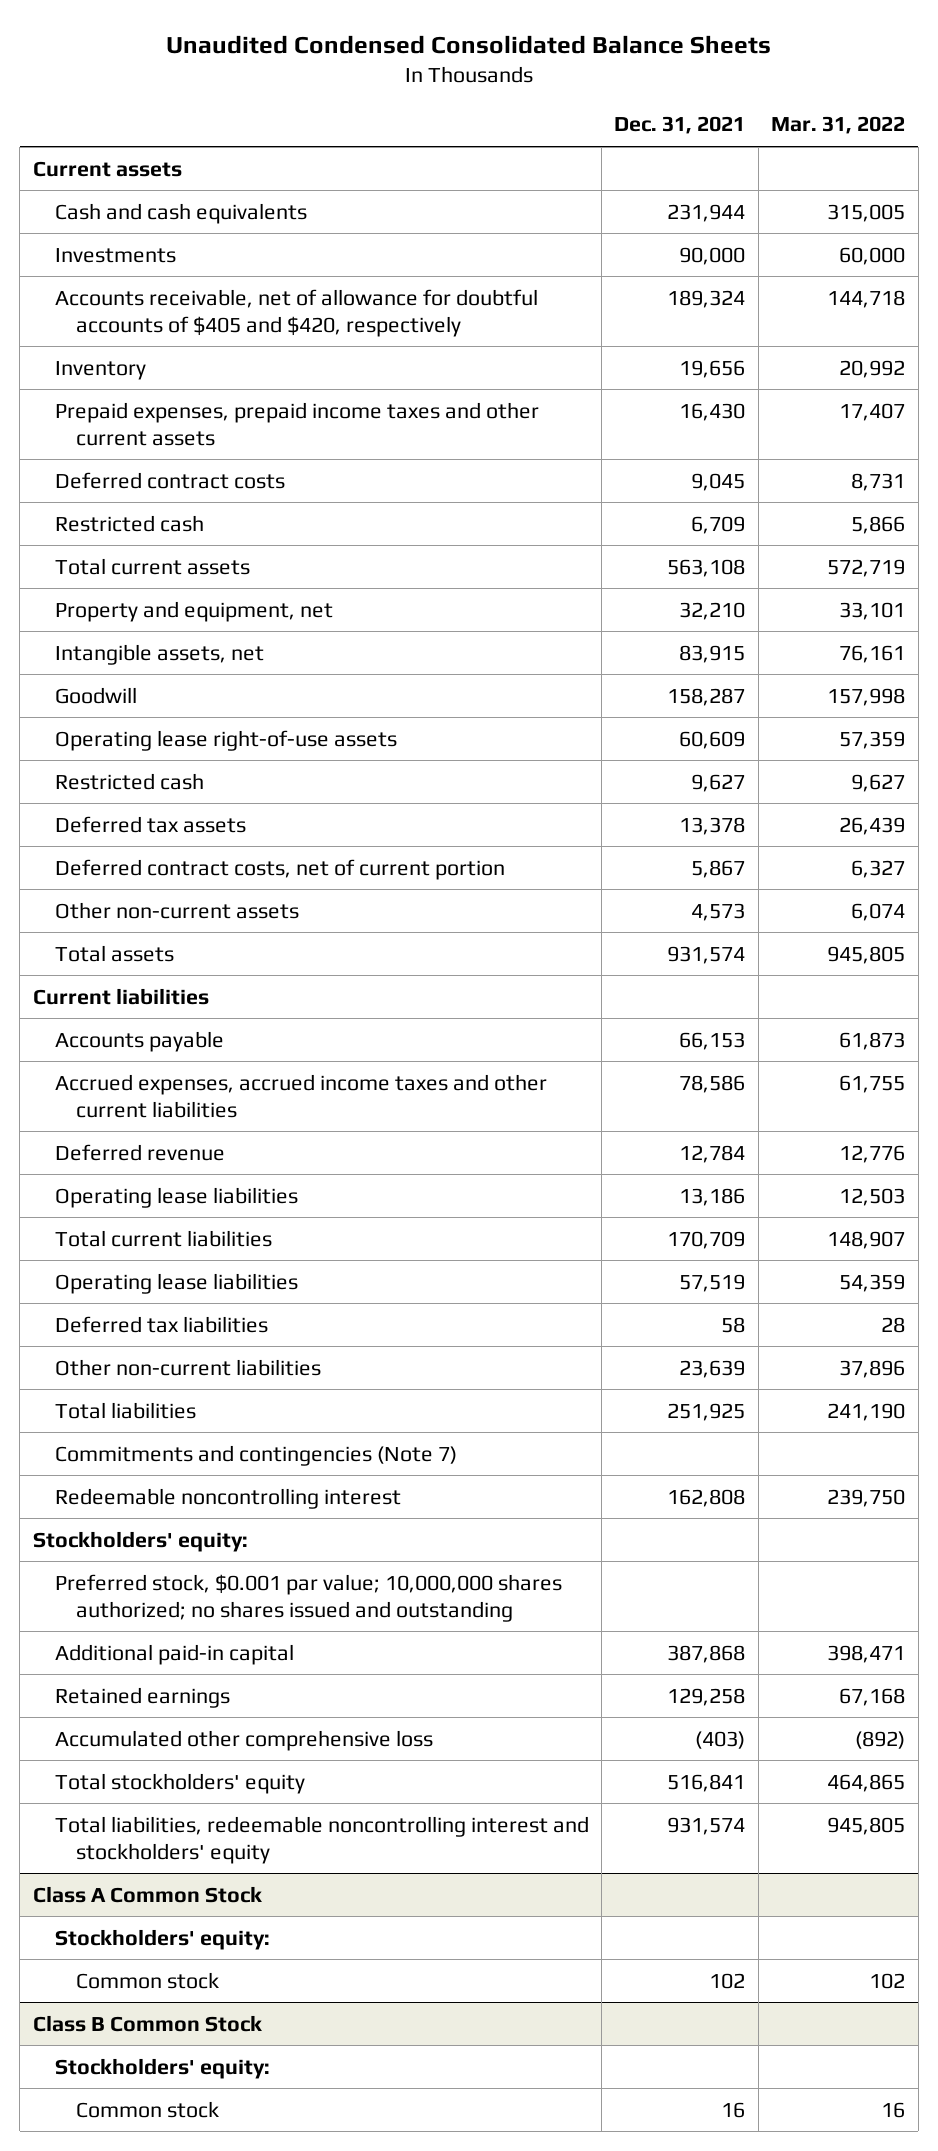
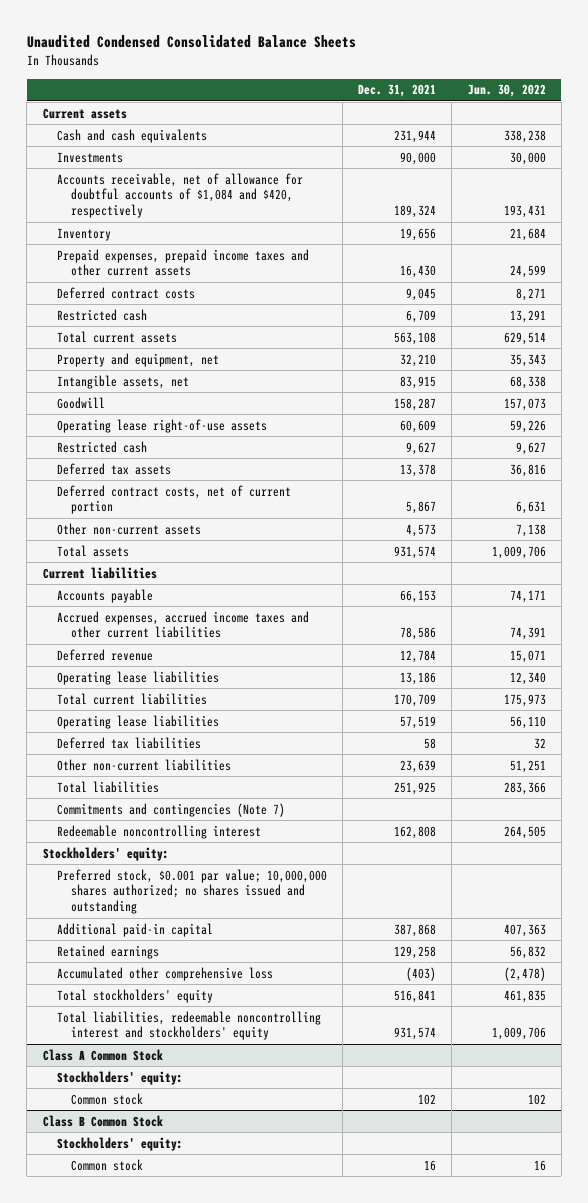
[771,116,906,135] Mar. 31, 2022 -> none
none -> [467,84,546,98] Jun. 30, 2022
[54,288,538,337] Accounts receivable, net of allowance for doubtful accounts of $405 and $420, respectively -> [56,172,303,219] Accounts receivable, net of allowance for doubtful accounts of $1,084 and $420, respectively

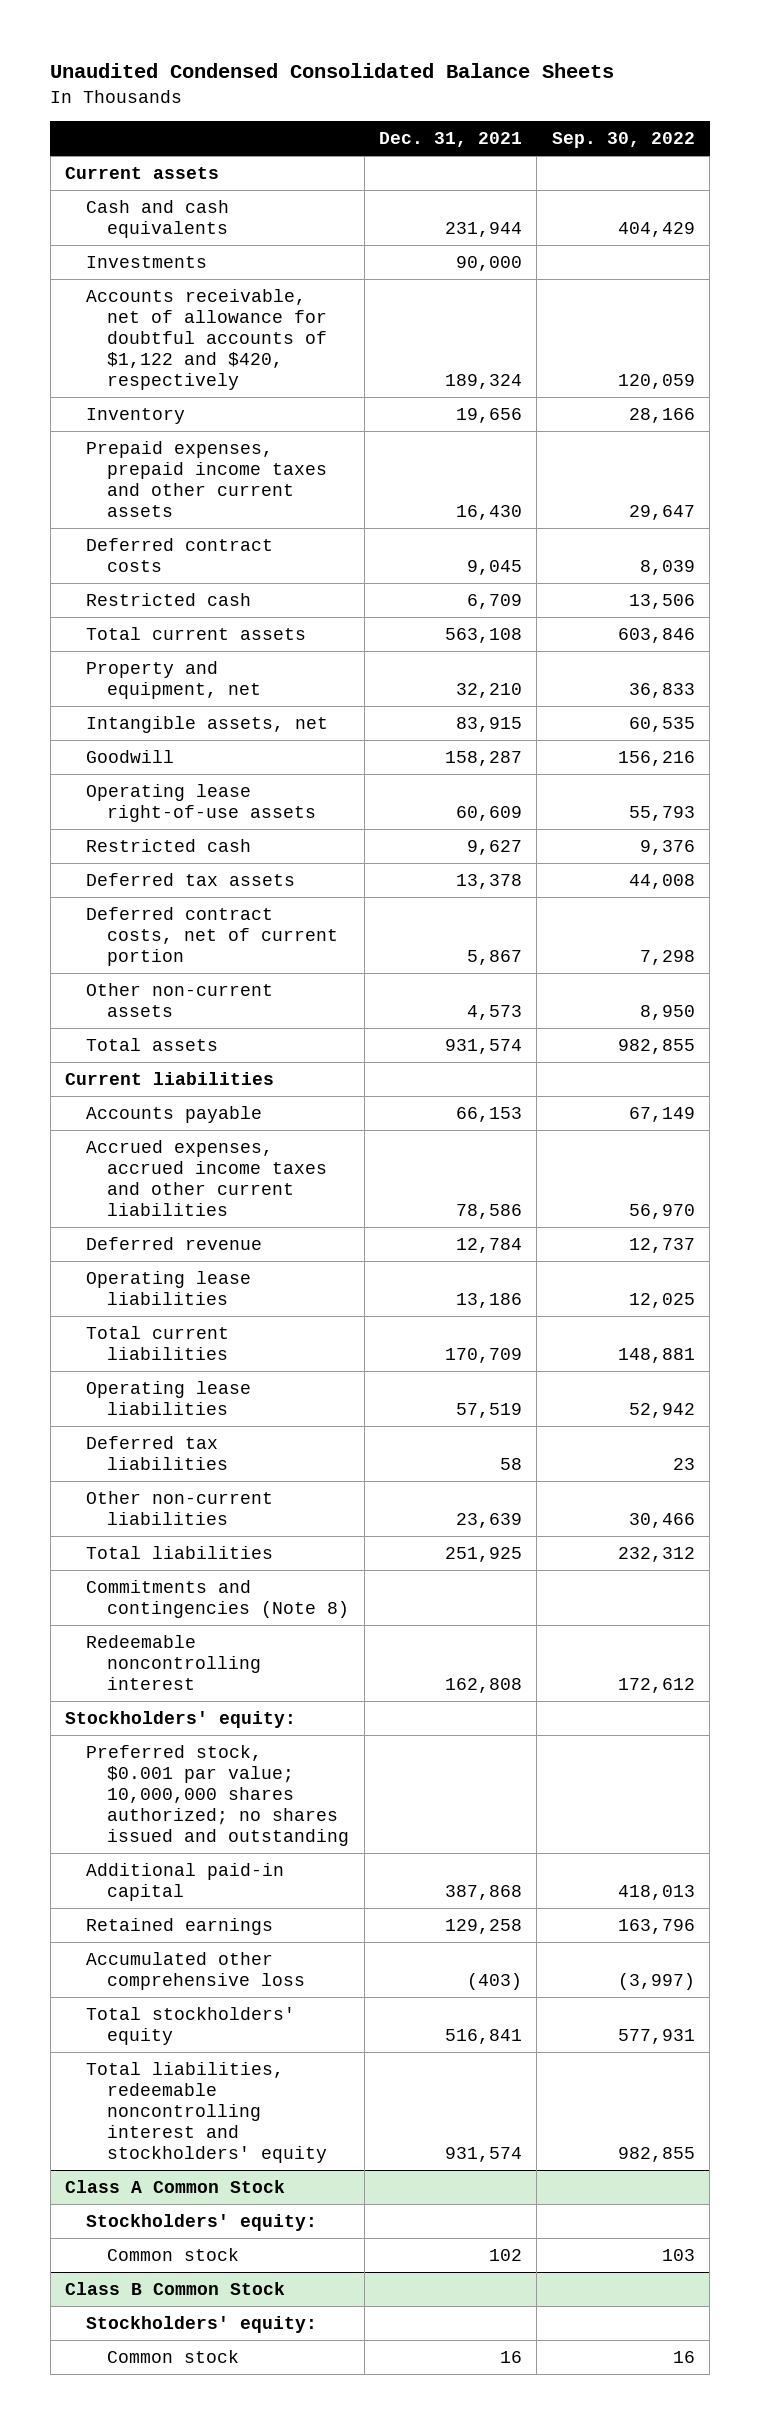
[467,84,546,98] Jun. 30, 2022 -> none
none -> [551,131,695,148] Sep. 30, 2022
[56,172,303,219] Accounts receivable, net of allowance for doubtful accounts of $1,084 and $420, respectively -> [86,289,328,390] Accounts receivable, net of allowance for doubtful accounts of $1,122 and $420, respectively
[56,802,285,817] Commitments and contingencies (Note 7) -> [86,1580,350,1619] Commitments and contingencies (Note 8)

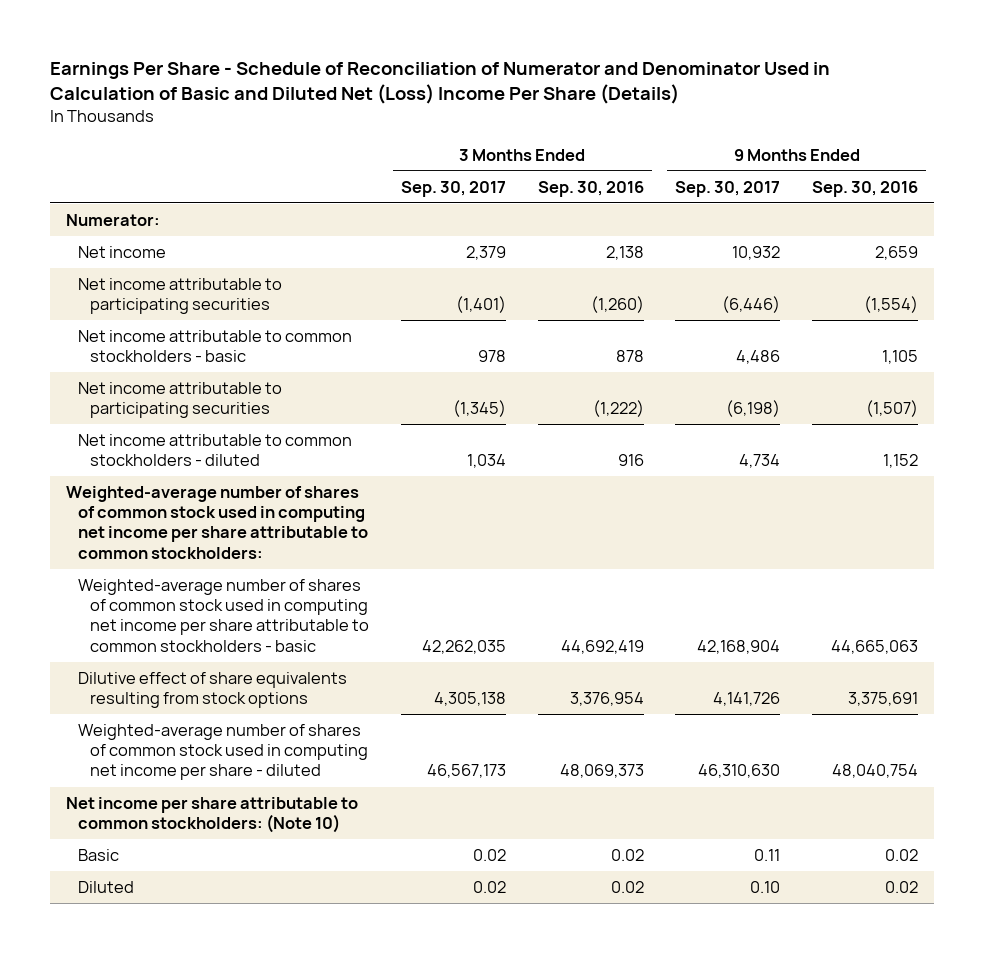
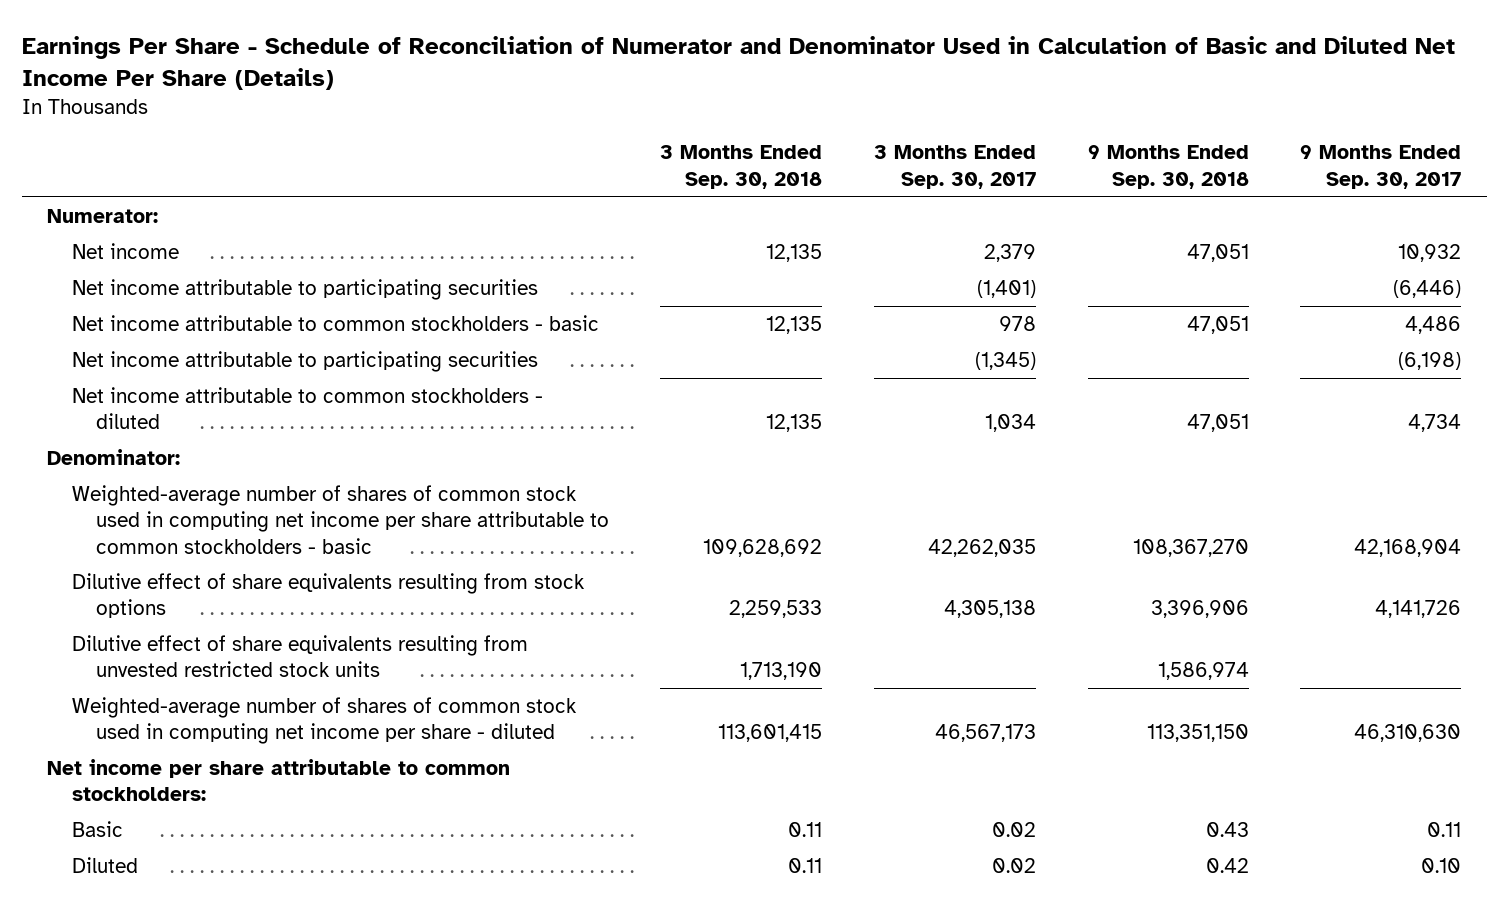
[49,62,830,105] Earnings Per Share - Schedule of Reconciliation of Numerator and Denominator Used in Calculation of Basic and Diluted Net (Loss) Income Per Share (Details) -> [21,35,1455,90] Earnings Per Share - Schedule of Reconciliation of Numerator and Denominator Used in Calculation of Basic and Diluted Net Income Per Share (Details)
[537,180,644,197] Sep. 30, 2016 -> none
[812,180,919,197] Sep. 30, 2016 -> none
none -> [660,145,823,189] 3 Months Ended Sep. 30, 2018
none -> [1087,145,1249,189] 9 Months Ended Sep. 30, 2018
[65,486,368,559] Weighted-average number of shares of common stock used in computing net income per share attributable to common stockholders: -> [47,448,181,465] Denominator:
none -> [71,634,528,678] Dilutive effect of share equivalents resulting from unvested restricted stock units
[65,797,358,834] Net income per share attributable to common stockholders: (Note 10) -> [47,758,511,802] Net income per share attributable to common stockholders:

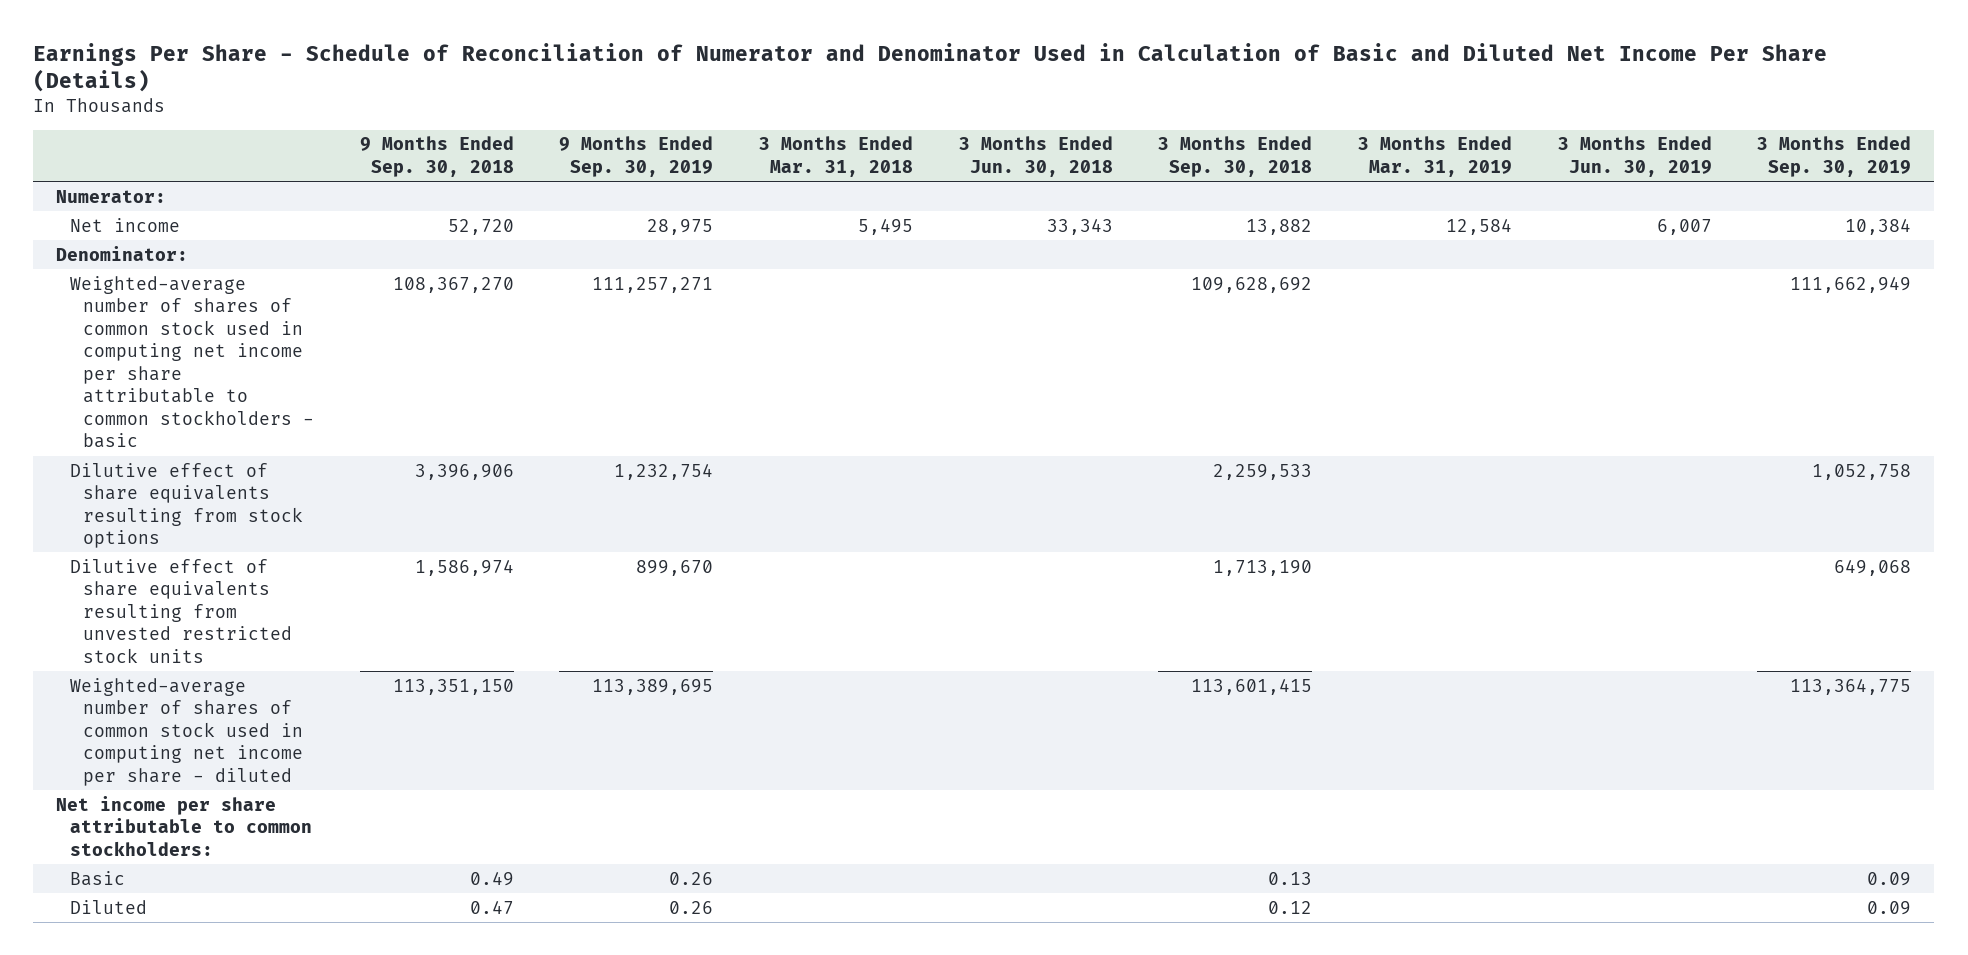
[873,145,1036,189] 3 Months Ended Sep. 30, 2017 -> none
[1300,145,1462,189] 9 Months Ended Sep. 30, 2017 -> none
none -> [559,136,714,177] 9 Months Ended Sep. 30, 2019
none -> [758,136,913,177] 3 Months Ended Mar. 31, 2018
none -> [958,136,1113,177] 3 Months Ended Jun. 30, 2018
none -> [1357,136,1512,177] 3 Months Ended Mar. 31, 2019
none -> [1557,136,1712,177] 3 Months Ended Jun. 30, 2019
none -> [1757,136,1912,177] 3 Months Ended Sep. 30, 2019
[71,278,538,300] Net income attributable to participating securities -> none
[71,314,599,331] Net income attributable to common stockholders - basic -> none
[71,350,538,372] Net income attributable to participating securities -> none
[71,386,543,430] Net income attributable to common stockholders - diluted -> none
[766,243,823,262] 12,135 -> [1246,218,1313,235] 13,882
[1186,243,1249,262] 47,051 -> [447,218,514,235] 52,720
[788,821,823,837] 0.11 -> [1268,871,1313,885] 0.13
[1205,821,1249,837] 0.43 -> [469,870,514,886] 0.49
[788,857,823,873] 0.11 -> [1268,900,1313,914] 0.12
[1205,857,1249,873] 0.42 -> [469,899,514,914] 0.47

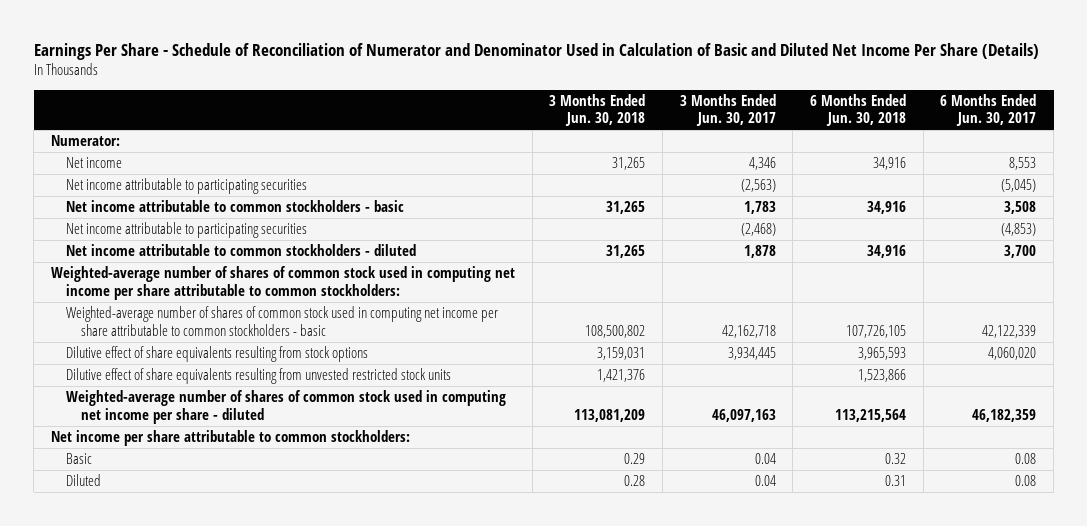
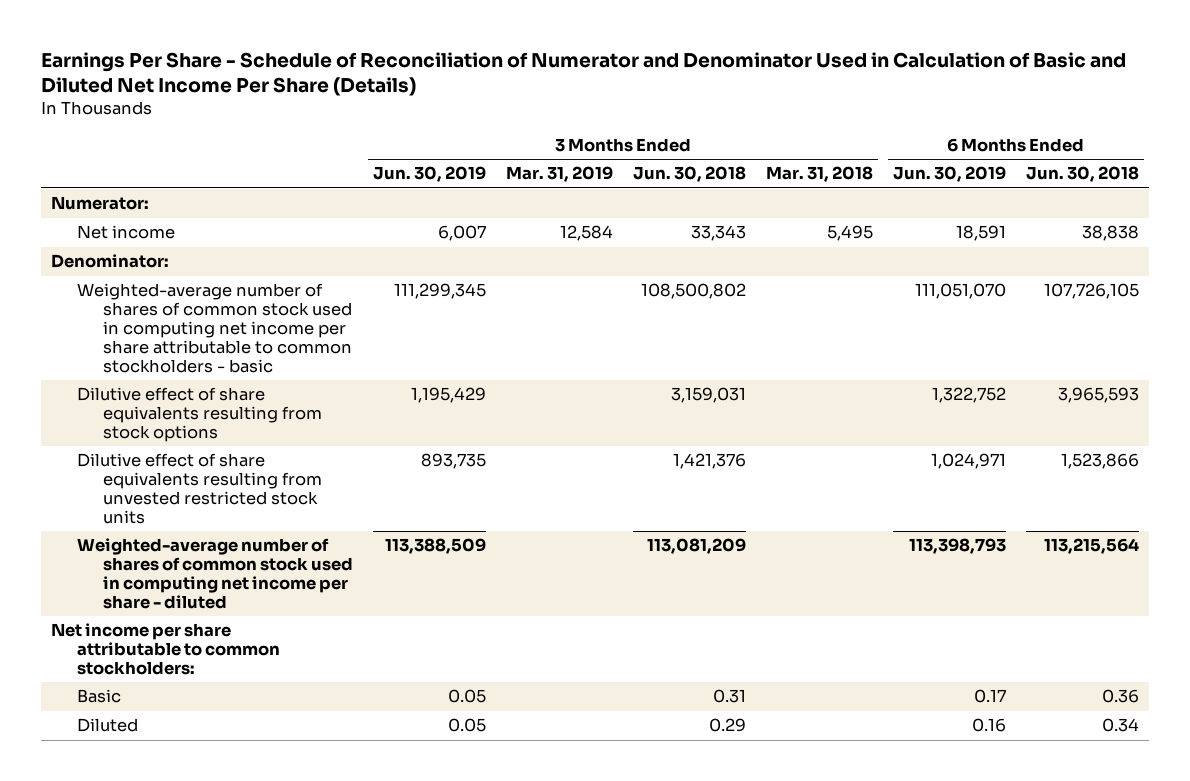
[679,93,776,127] 3 Months Ended Jun. 30, 2017 -> none
[940,93,1037,127] 6 Months Ended Jun. 30, 2017 -> none
none -> [373,166,487,183] Jun. 30, 2019
none -> [506,166,614,183] Mar. 31, 2019
none -> [766,166,874,183] Mar. 31, 2018
none -> [893,166,1007,183] Jun. 30, 2019
[65,178,307,195] Net income attributable to participating securities -> none
[65,200,404,213] Net income attributable to common stockholders - basic -> none
[65,222,307,239] Net income attributable to participating securities -> none
[65,244,416,257] Net income attributable to common stockholders - diluted -> none
[612,157,646,171] 31,265 -> [691,225,747,242] 33,343
[873,157,907,171] 34,916 -> [1082,225,1140,242] 38,838
[50,266,515,300] Weighted-average number of shares of common stock used in computing net income per share attributable to common stockholders: -> [51,254,170,269] Denominator:
[624,453,646,465] 0.29 -> [713,689,747,704] 0.31
[885,453,907,465] 0.32 -> [1102,689,1140,704] 0.36
[624,475,646,487] 0.28 -> [709,718,747,733] 0.29
[885,475,907,487] 0.31 -> [1102,718,1140,733] 0.34

